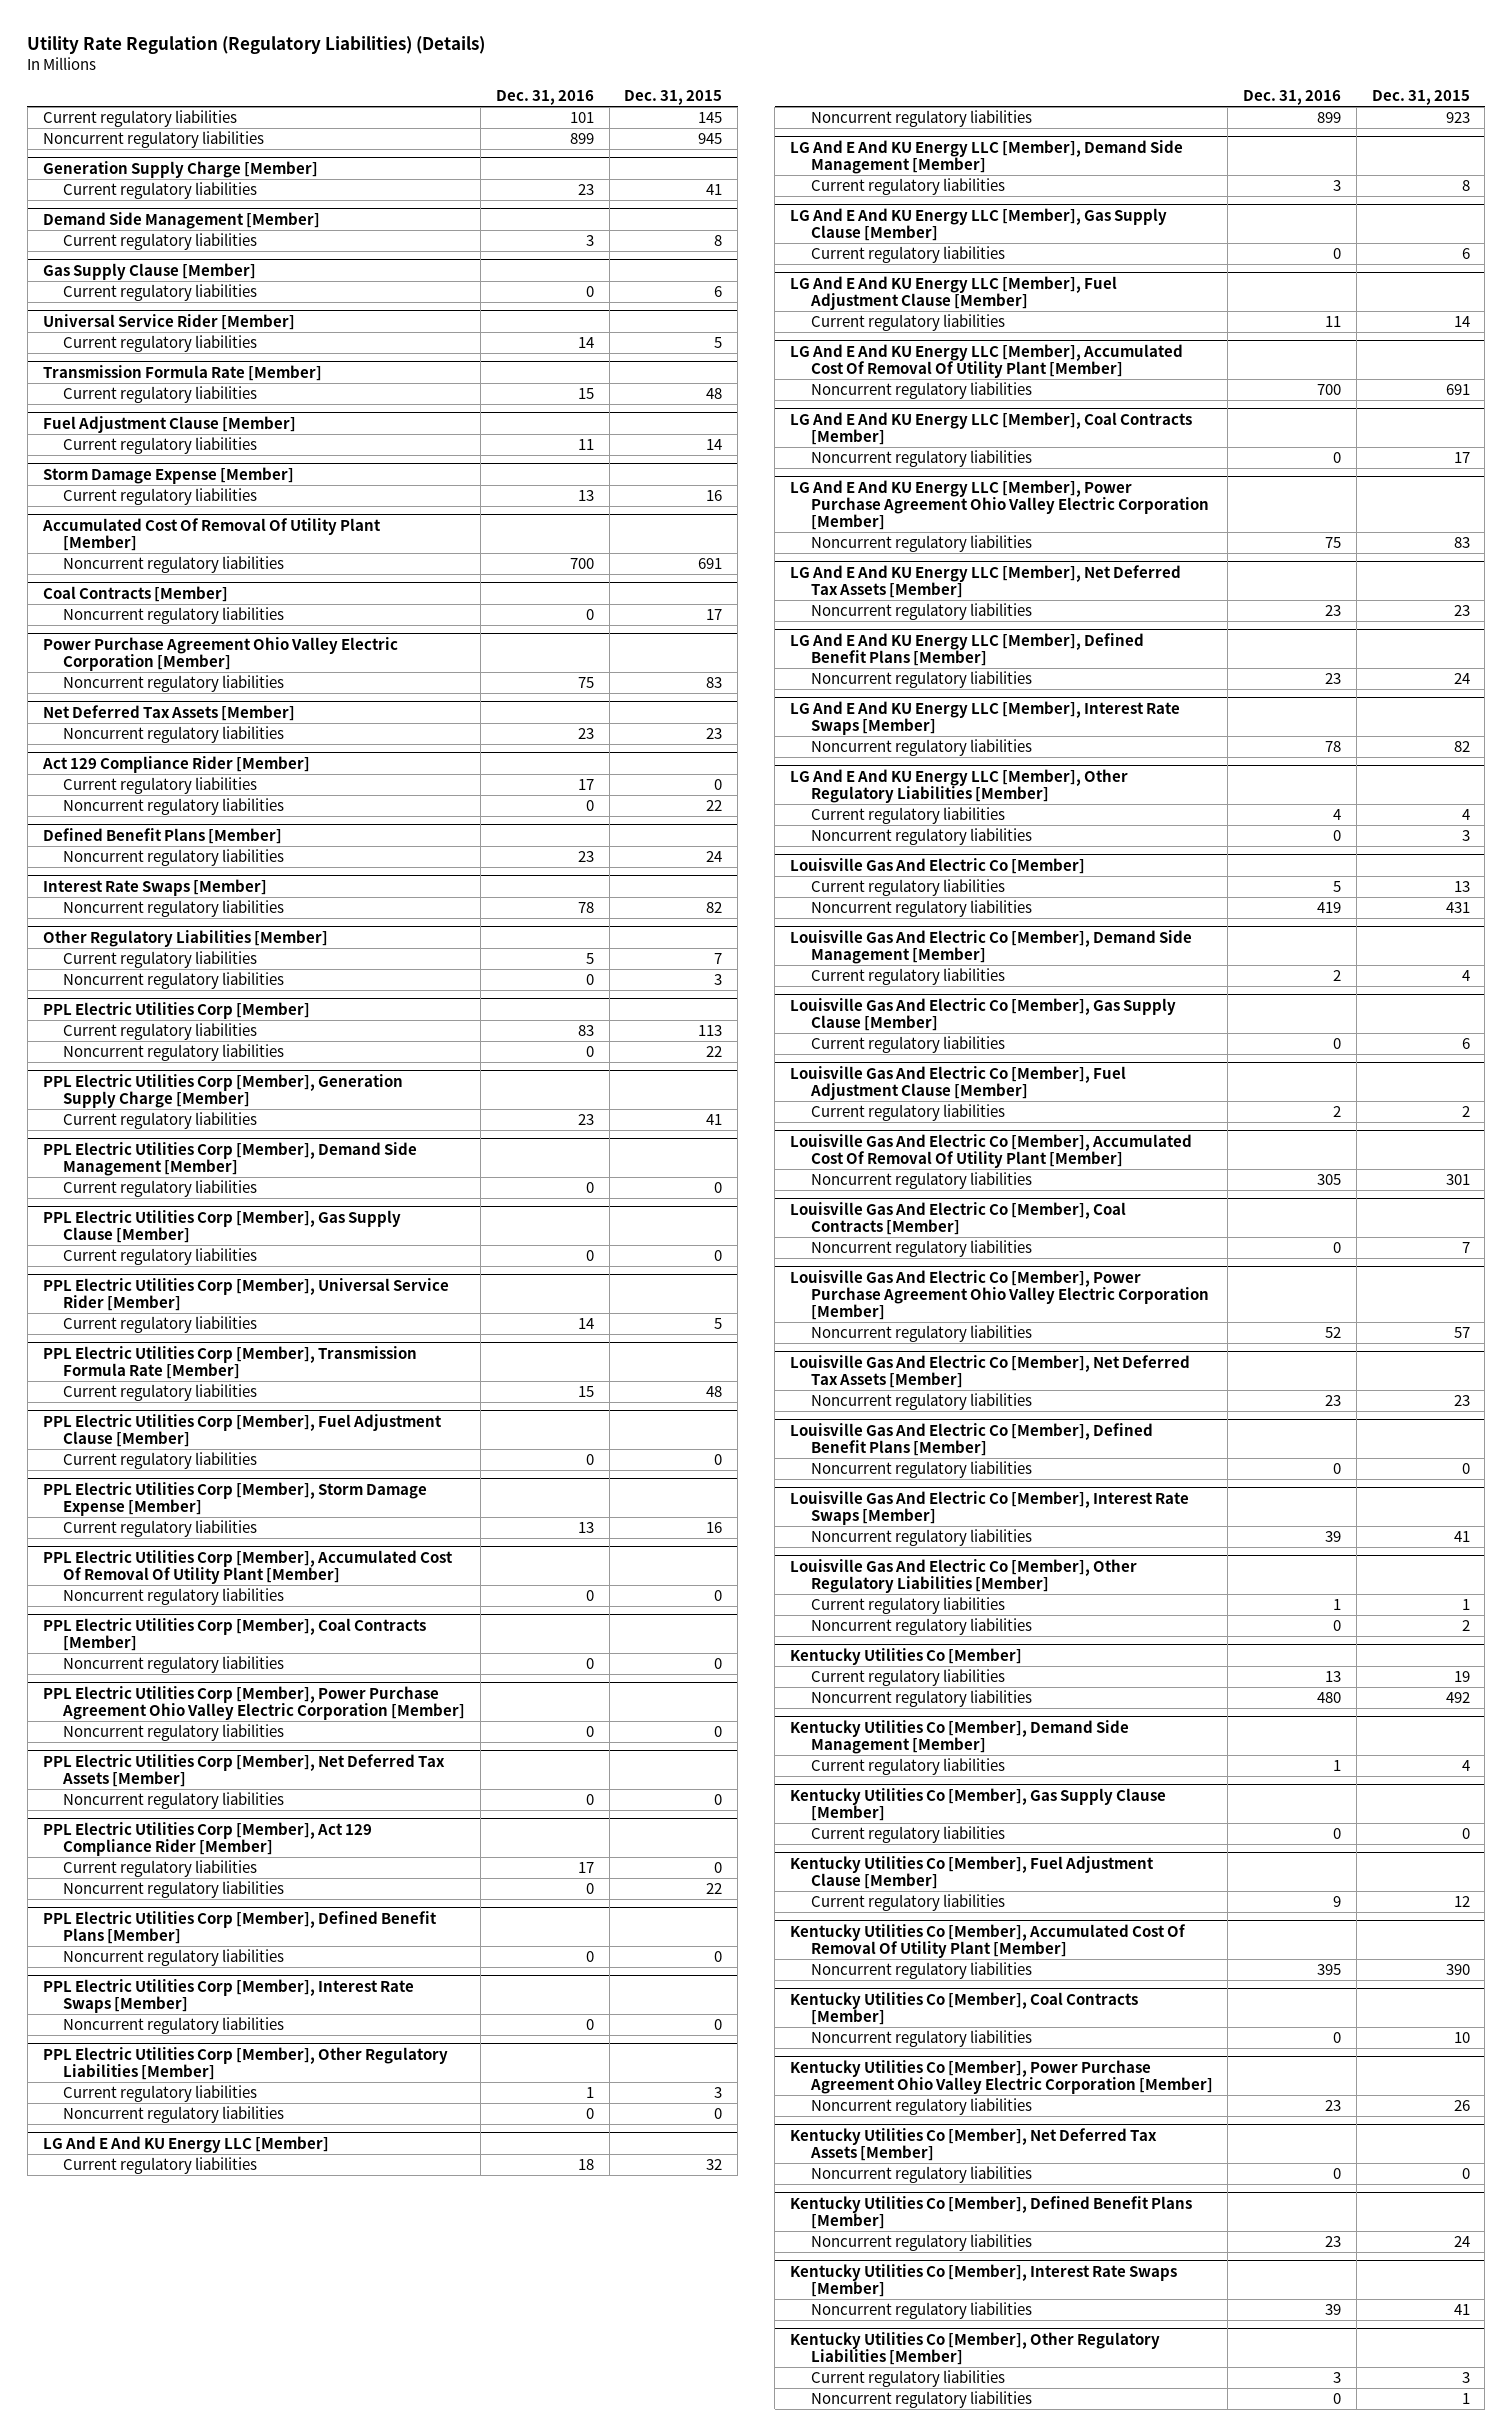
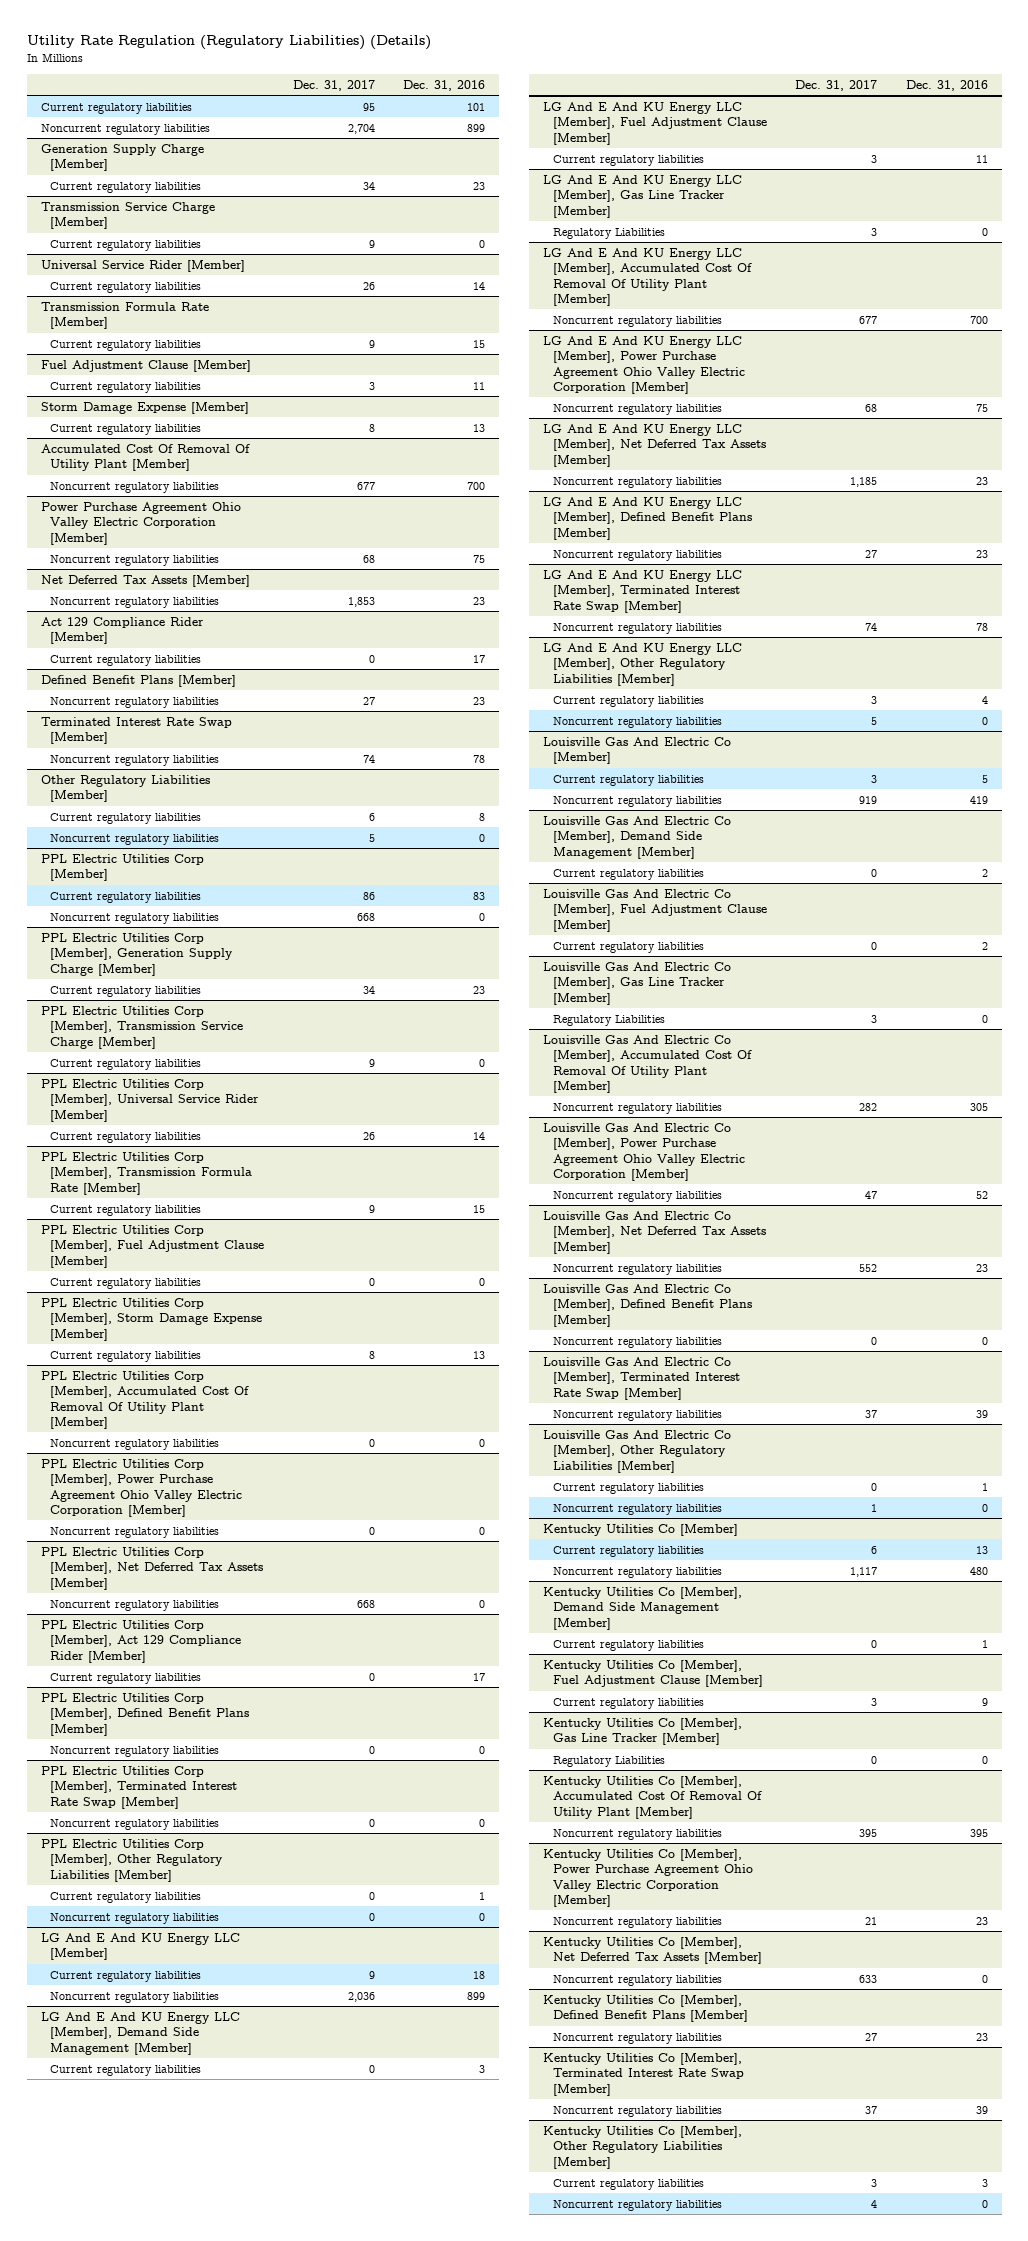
[624,90,723,106] Dec. 31, 2015 -> none
none -> [292,79,375,91] Dec. 31, 2017
[42,211,320,229] Demand Side Management [Member] -> none
[63,233,258,251] Current regulatory liabilities -> none
[42,262,256,280] Gas Supply Clause [Member] -> none
none -> [40,201,215,230] Transmission Service Charge [Member]
[42,585,228,602] Coal Contracts [Member] -> none
[63,607,285,625] Noncurrent regulatory liabilities -> none
[63,798,285,816] Noncurrent regulatory liabilities -> none
[42,878,267,896] Interest Rate Swaps [Member] -> [40,716,232,745] Terminated Interest Rate Swap [Member]
[585,953,594,965] 5 -> [478,812,485,821] 8
[42,1141,417,1176] PPL Electric Utilities Corp [Member], Demand Side Management [Member] -> none
[63,1180,258,1198] Current regulatory liabilities -> none
[42,1209,401,1243] PPL Electric Utilities Corp [Member], Gas Supply Clause [Member] -> none
none -> [40,1005,244,1049] PPL Electric Utilities Corp [Member], Transmission Service Charge [Member]
[42,1617,426,1651] PPL Electric Utilities Corp [Member], Coal Contracts [Member] -> none
[63,1656,285,1674] Noncurrent regulatory liabilities -> none
[63,1881,285,1899] Noncurrent regulatory liabilities -> none
[42,1978,414,2013] PPL Electric Utilities Corp [Member], Interest Rate Swaps [Member] -> [40,1765,238,1809] PPL Electric Utilities Corp [Member], Terminated Interest Rate Swap [Member]
[789,207,1167,241] LG And E And KU Energy LLC [Member], Gas Supply Clause [Member] -> none
[810,246,1005,264] Current regulatory liabilities -> none
none -> [543,174,743,218] LG And E And KU Energy LLC [Member], Gas Line Tracker [Member]
none -> [553,227,666,239] Regulatory Liabilities
[789,411,1192,445] LG And E And KU Energy LLC [Member], Coal Contracts [Member] -> none
[810,450,1032,468] Noncurrent regulatory liabilities -> none
[789,700,1180,735] LG And E And KU Energy LLC [Member], Interest Rate Swaps [Member] -> [543,569,743,613] LG And E And KU Energy LLC [Member], Terminated Interest Rate Swap [Member]
[789,997,1176,1031] Louisville Gas And Electric Co [Member], Gas Supply Clause [Member] -> none
[810,1036,1005,1054] Current regulatory liabilities -> none
none -> [543,961,732,1005] Louisville Gas And Electric Co [Member], Gas Line Tracker [Member]
none -> [553,1014,666,1026] Regulatory Liabilities
[789,1201,1126,1235] Louisville Gas And Electric Co [Member], Coal Contracts [Member] -> none
[810,1240,1032,1258] Noncurrent regulatory liabilities -> none
[789,1490,1189,1525] Louisville Gas And Electric Co [Member], Interest Rate Swaps [Member] -> [543,1356,741,1400] Louisville Gas And Electric Co [Member], Terminated Interest Rate Swap [Member]
[789,1787,1166,1821] Kentucky Utilities Co [Member], Gas Supply Clause [Member] -> none
[810,1826,1005,1844] Current regulatory liabilities -> none
none -> [543,1717,743,1746] Kentucky Utilities Co [Member], Gas Line Tracker [Member]
none -> [553,1755,666,1767] Regulatory Liabilities
[789,1991,1138,2025] Kentucky Utilities Co [Member], Coal Contracts [Member] -> none
[810,2030,1032,2048] Noncurrent regulatory liabilities -> none
[789,2263,1177,2297] Kentucky Utilities Co [Member], Interest Rate Swaps [Member] -> [543,2052,745,2096] Kentucky Utilities Co [Member], Terminated Interest Rate Swap [Member]

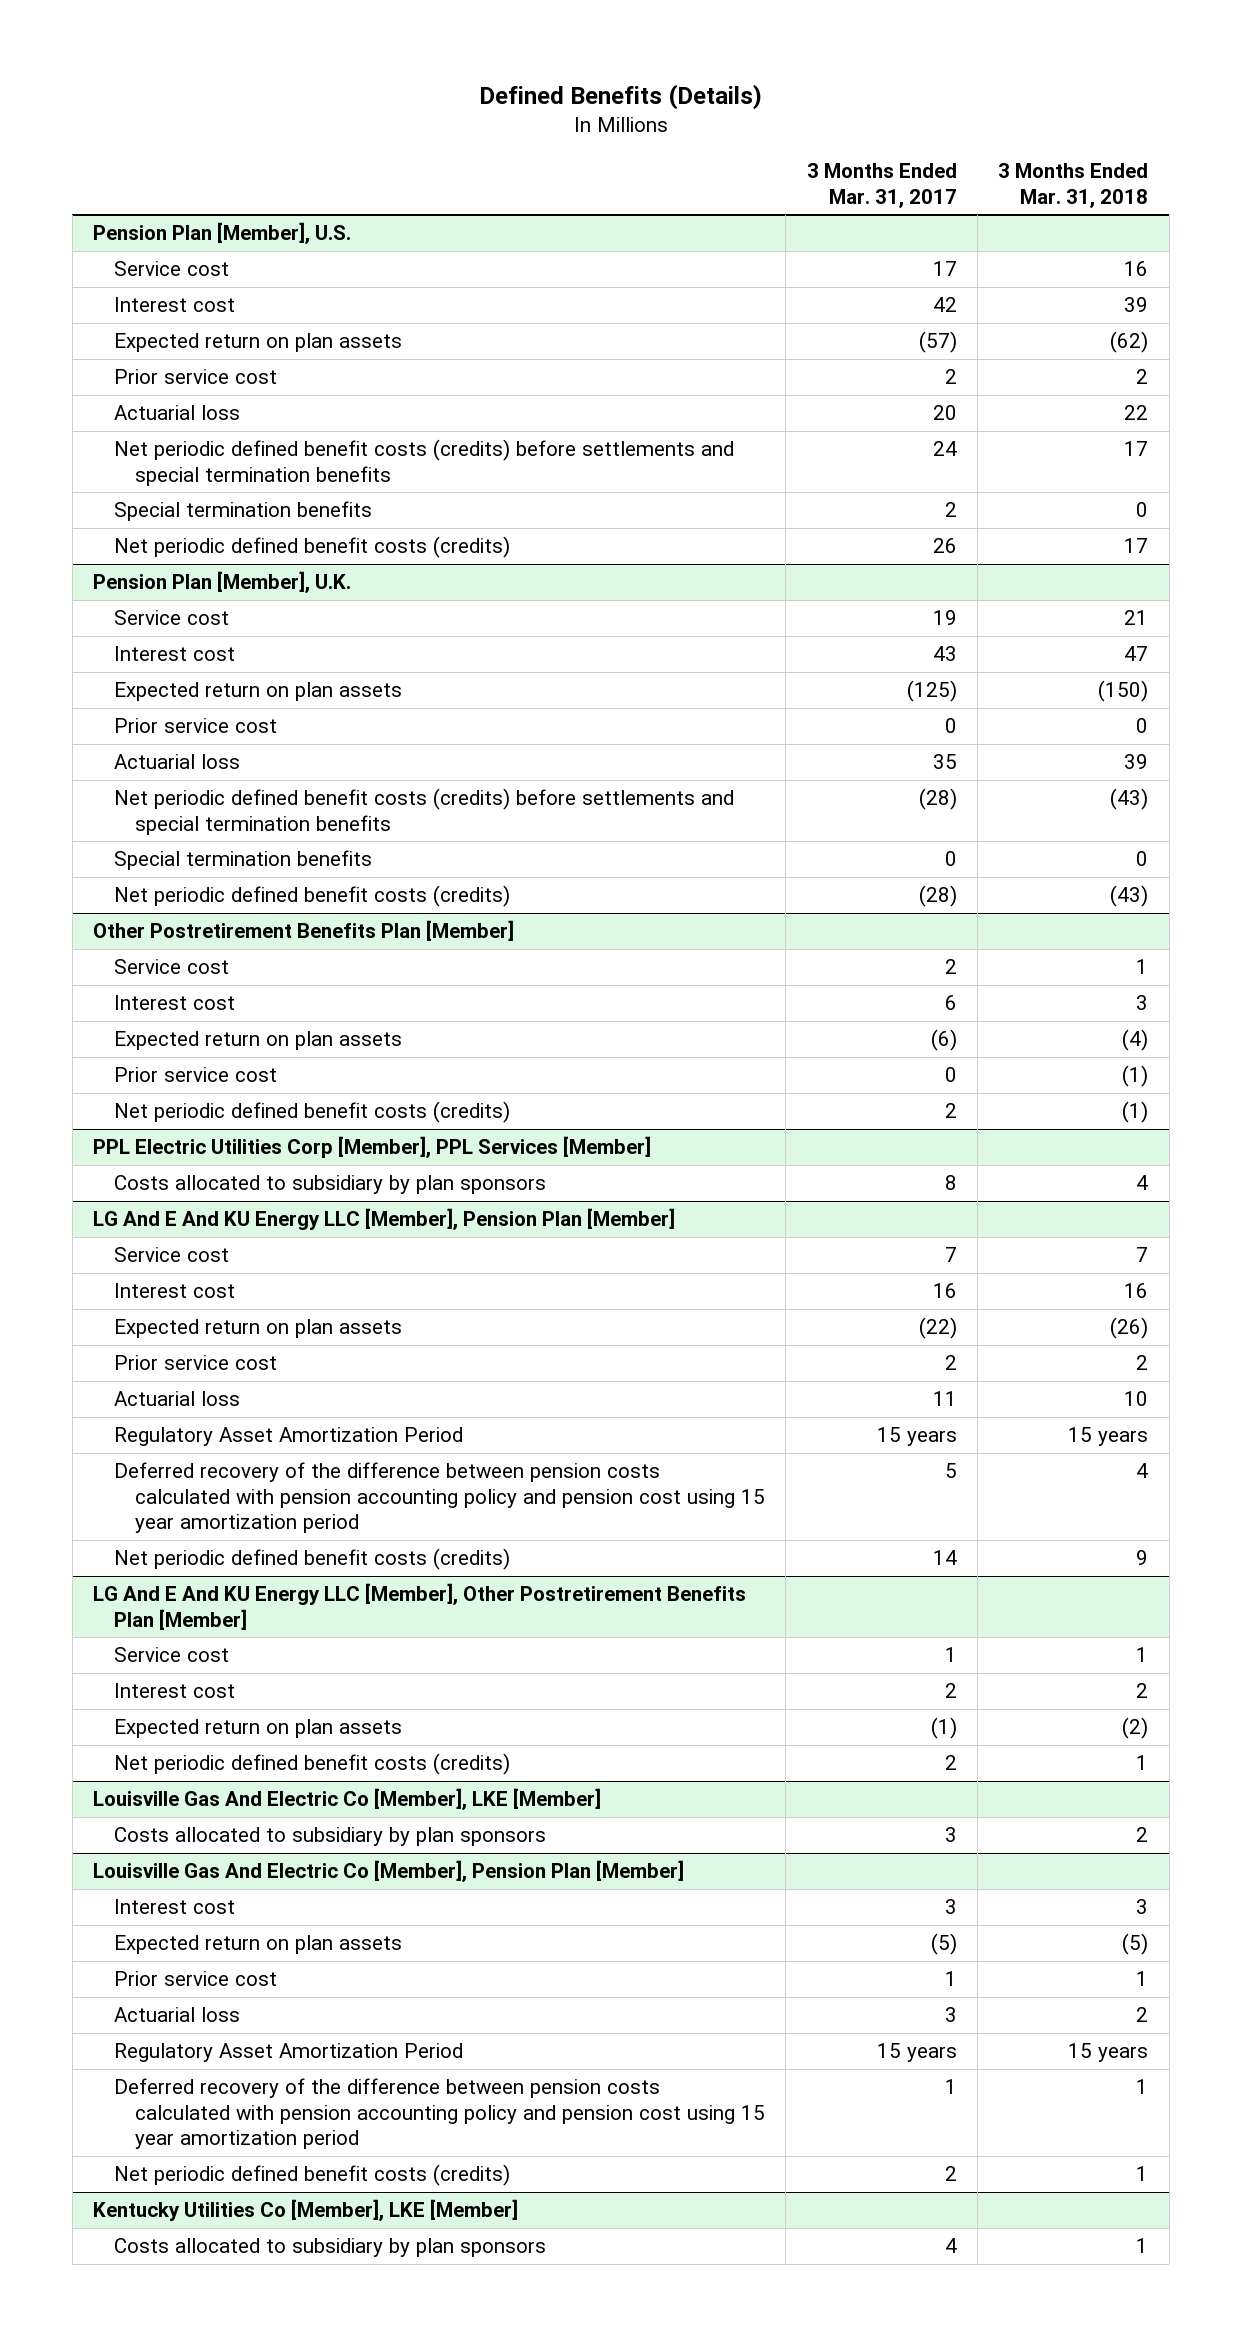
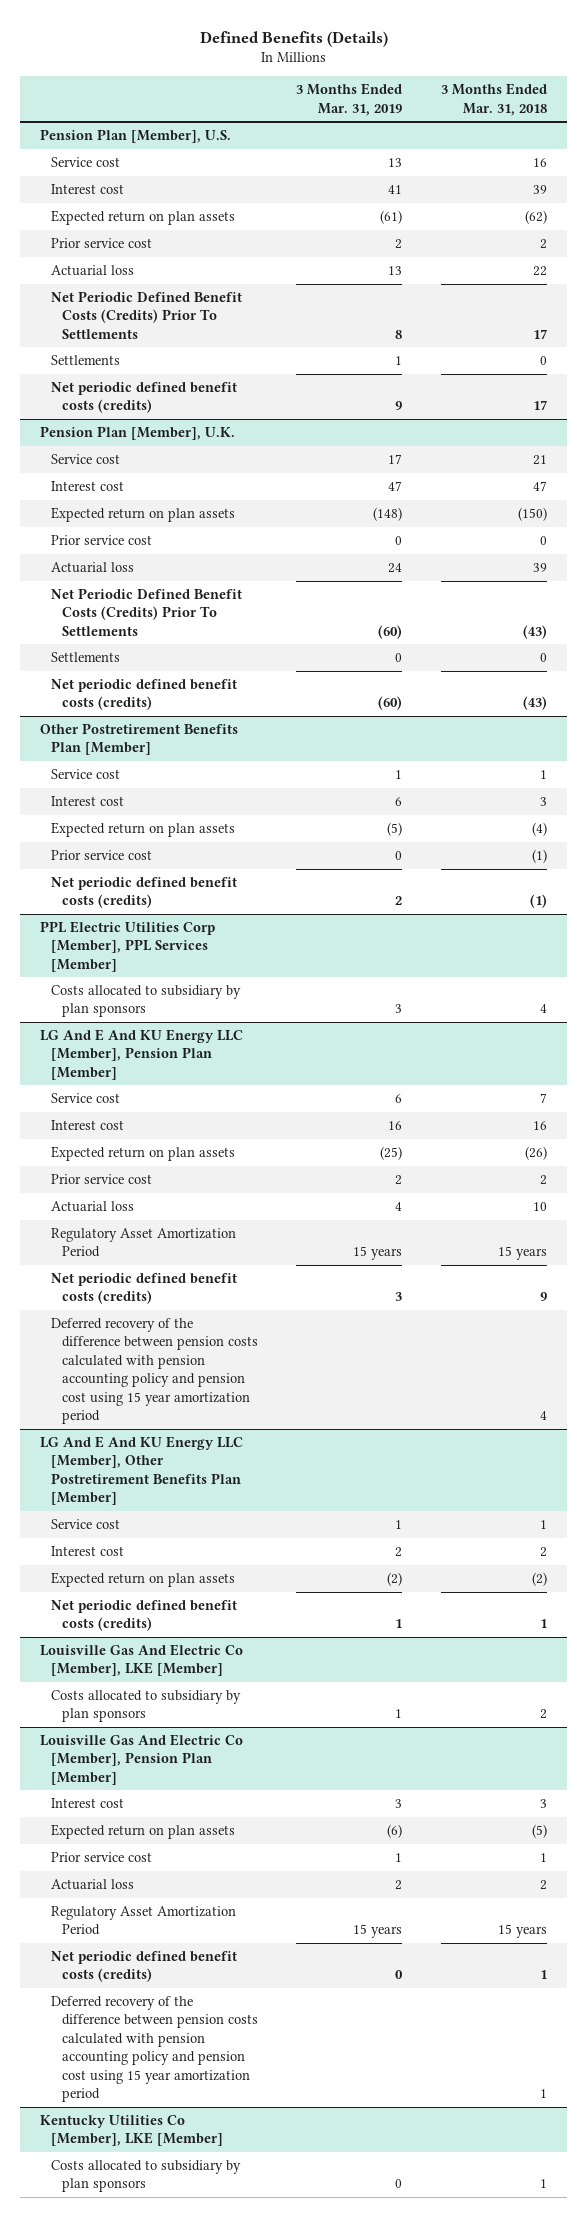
[806,163,957,208] 3 Months Ended Mar. 31, 2017 -> none
none -> [296,83,403,116] 3 Months Ended Mar. 31, 2019
[114,501,373,522] Special termination benefits -> none
[114,439,735,486] Net periodic defined benefit costs (credits) before settlements and special termination benefits -> [50,290,242,339] Net Periodic Defined Benefit Costs (Credits) Prior To Settlements
none -> [50,354,120,365] Settlements
[114,850,373,871] Special termination benefits -> none
[114,788,735,835] Net periodic defined benefit costs (credits) before settlements and special termination benefits -> [50,587,242,636] Net Periodic Defined Benefit Costs (Credits) Prior To Settlements
none -> [50,651,120,662] Settlements
[114,1462,766,1534] Deferred recovery of the difference between pension costs calculated with pension accounting policy and pension cost using 15 year amortization period -> [50,1317,258,1425] Deferred recovery of the difference between pension costs calculated with pension accounting policy and pension cost using 15 year amortization period
[114,2078,766,2150] Deferred recovery of the difference between pension costs calculated with pension accounting policy and pension cost using 15 year amortization period -> [50,1995,258,2103] Deferred recovery of the difference between pension costs calculated with pension accounting policy and pension cost using 15 year amortization period

